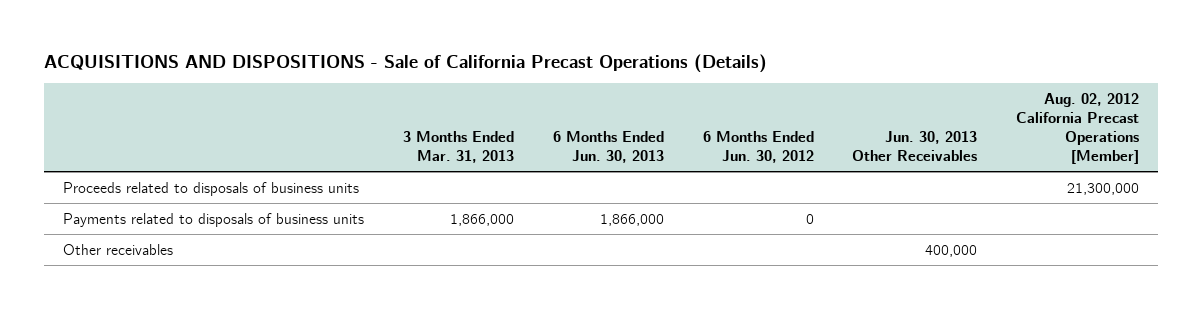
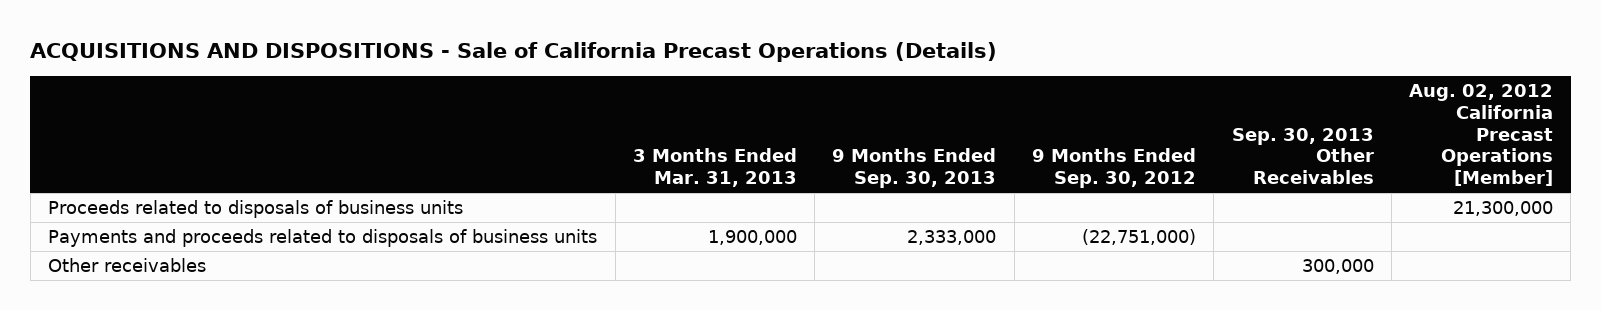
[552,130,664,163] 6 Months Ended Jun. 30, 2013 -> none
[702,130,814,163] 6 Months Ended Jun. 30, 2012 -> none
[852,130,978,161] Jun. 30, 2013 Other Receivables -> none
none -> [832,148,997,189] 9 Months Ended Sep. 30, 2013
none -> [1031,148,1196,189] 9 Months Ended Sep. 30, 2012
none -> [1231,127,1374,185] Sep. 30, 2013 Other Receivables
[63,212,365,227] Payments related to disposals of business units -> [48,228,598,247] Payments and proceeds related to disposals of business units
[450,213,515,226] 1,866,000 -> [707,229,797,245] 1,900,000

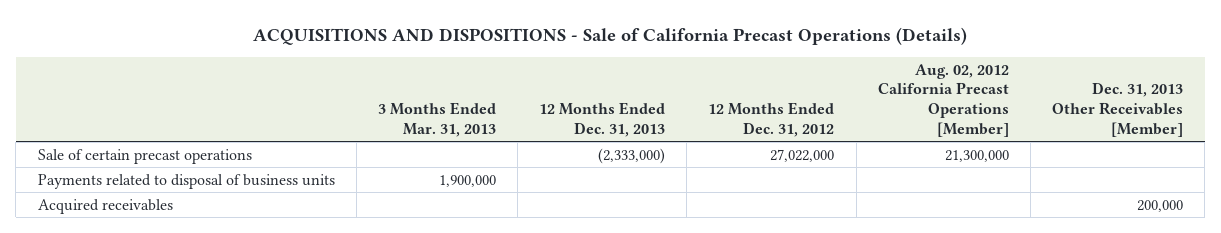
[832,148,997,189] 9 Months Ended Sep. 30, 2013 -> none
[1031,148,1196,189] 9 Months Ended Sep. 30, 2012 -> none
[1231,127,1374,185] Sep. 30, 2013 Other Receivables -> none
none -> [539,102,666,137] 12 Months Ended Dec. 31, 2013
none -> [708,102,835,137] 12 Months Ended Dec. 31, 2012
none -> [1051,82,1183,137] Dec. 31, 2013 Other Receivables [Member]
[48,199,464,218] Proceeds related to disposals of business units -> [37,148,252,164] Sale of certain precast operations
[48,228,598,247] Payments and proceeds related to disposals of business units -> [37,173,335,189] Payments related to disposal of business units
[48,257,207,272] Other receivables -> [37,198,173,214] Acquired receivables

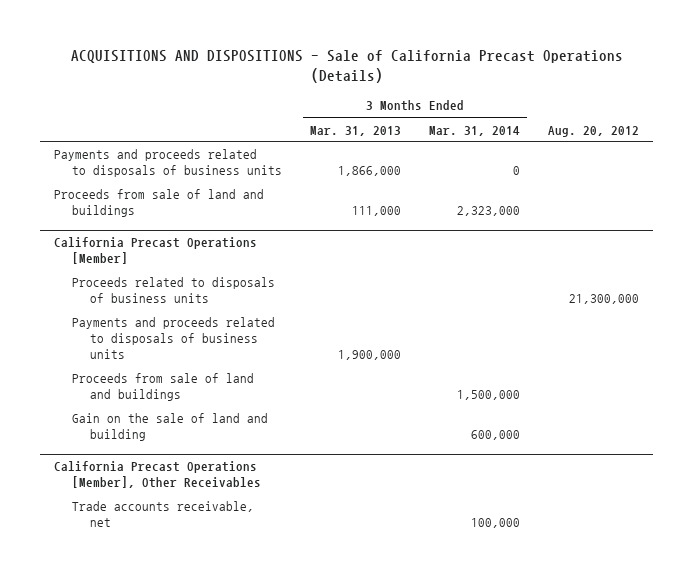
[539,102,666,137] 12 Months Ended Dec. 31, 2013 -> none
[708,102,835,137] 12 Months Ended Dec. 31, 2012 -> none
[877,63,1009,137] Aug. 02, 2012 California Precast Operations [Member] -> none
[1051,82,1183,137] Dec. 31, 2013 Other Receivables [Member] -> none
none -> [429,125,521,136] Mar. 31, 2014
none -> [548,125,640,137] Aug. 20, 2012
[37,148,252,164] Sale of certain precast operations -> none
[37,198,173,214] Acquired receivables -> none
[37,173,335,189] Payments related to disposal of business units -> [53,149,283,178] Payments and proceeds related to disposals of business units
[438,174,496,187] 1,900,000 -> [338,166,402,177] 1,866,000
none -> [53,189,264,218] Proceeds from sale of land and buildings
none -> [53,237,257,265] California Precast Operations [Member]
none -> [72,277,276,304] Proceeds related to disposals of business units
none -> [72,317,276,360] Payments and proceeds related to disposals of business units
none -> [72,373,255,402] Proceeds from sale of land and buildings
none -> [72,413,269,442] Gain on the sale of land and building
none -> [53,461,262,489] California Precast Operations [Member], Other Receivables
none -> [72,501,255,528] Trade accounts receivable, net

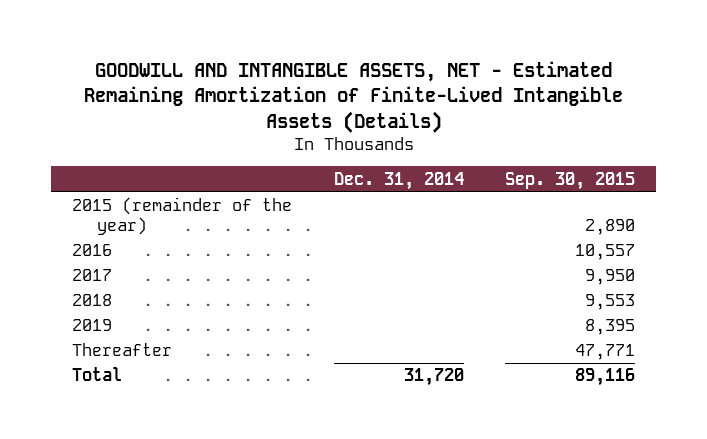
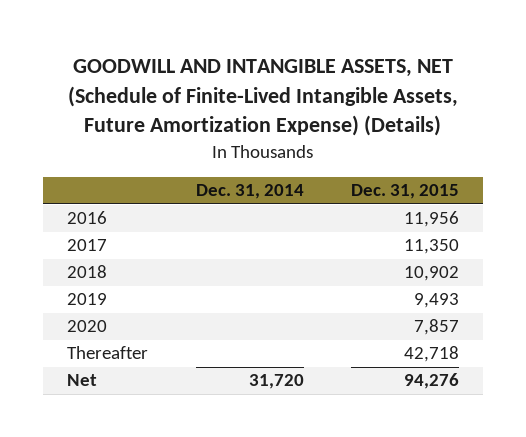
[83,60,623,133] GOODWILL AND INTANGIBLE ASSETS, NET - Estimated Remaining Amortization of Finite-Lived Intangible Assets (Details) -> [68,58,459,137] GOODWILL AND INTANGIBLE ASSETS, NET (Schedule of Finite-Lived Intangible Assets, Future Amortization Expense) (Details)
[504,171,635,190] Sep. 30, 2015 -> none
none -> [351,184,460,200] Dec. 31, 2015
[72,197,293,235] 2015 (remainder of the year) -> none
none -> [67,320,108,333] 2020
[72,367,123,382] Total -> [67,374,98,387] Net

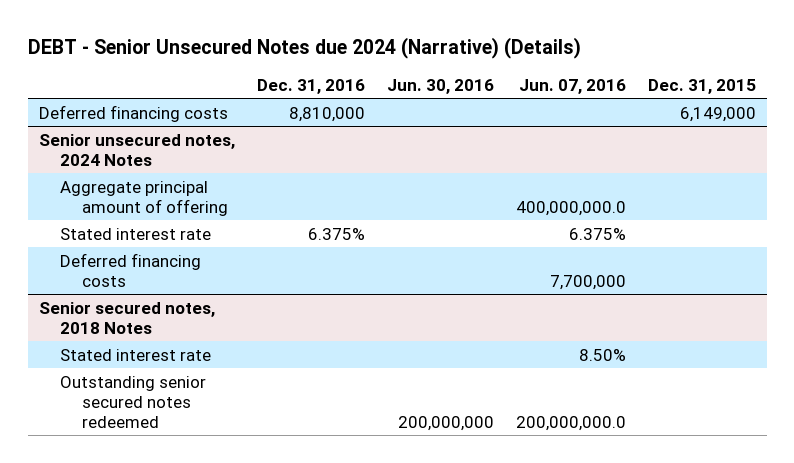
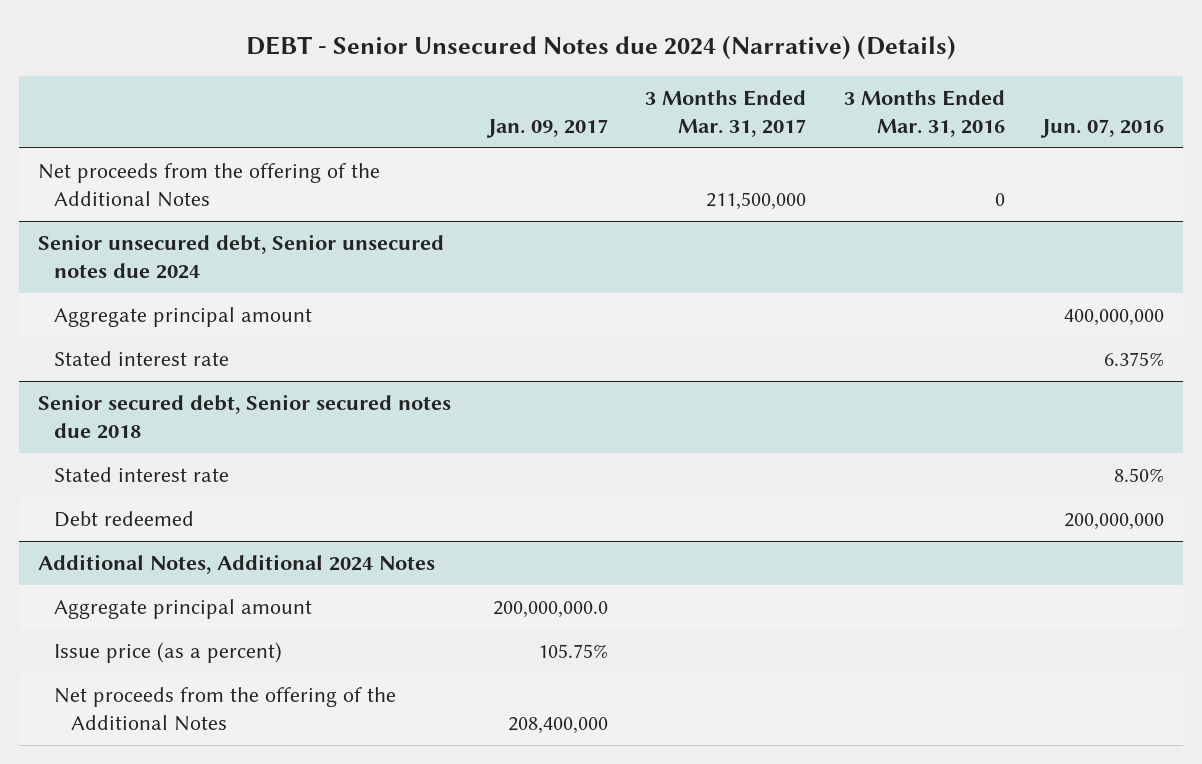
[256,78,365,94] Dec. 31, 2016 -> none
[386,78,494,94] Jun. 30, 2016 -> none
[647,78,756,94] Dec. 31, 2015 -> none
none -> [486,119,609,139] Jan. 09, 2017
none -> [645,90,807,138] 3 Months Ended Mar. 31, 2017
none -> [843,90,1005,138] 3 Months Ended Mar. 31, 2016
[38,104,228,122] Deferred financing costs -> none
none -> [37,163,380,208] Net proceeds from the offering of the Additional Notes
[38,133,235,166] Senior unsecured notes, 2024 Notes -> [37,234,444,280] Senior unsecured debt, Senior unsecured notes due 2024
[60,180,228,216] Aggregate principal amount of offering -> [54,307,313,328] Aggregate principal amount
[515,200,626,216] 400,000,000.0 -> [1064,309,1165,327] 400,000,000
[60,252,202,287] Deferred financing costs -> none
[38,301,215,334] Senior secured notes, 2018 Notes -> [37,394,451,440] Senior secured debt, Senior secured notes due 2018
[60,375,207,428] Outstanding senior secured notes redeemed -> none
none -> [54,511,195,528] Debt redeemed
none -> [37,554,435,575] Additional Notes, Additional 2024 Notes
none -> [54,599,313,620] Aggregate principal amount
none -> [54,642,283,664] Issue price (as a percent)
none -> [54,687,397,732] Net proceeds from the offering of the Additional Notes

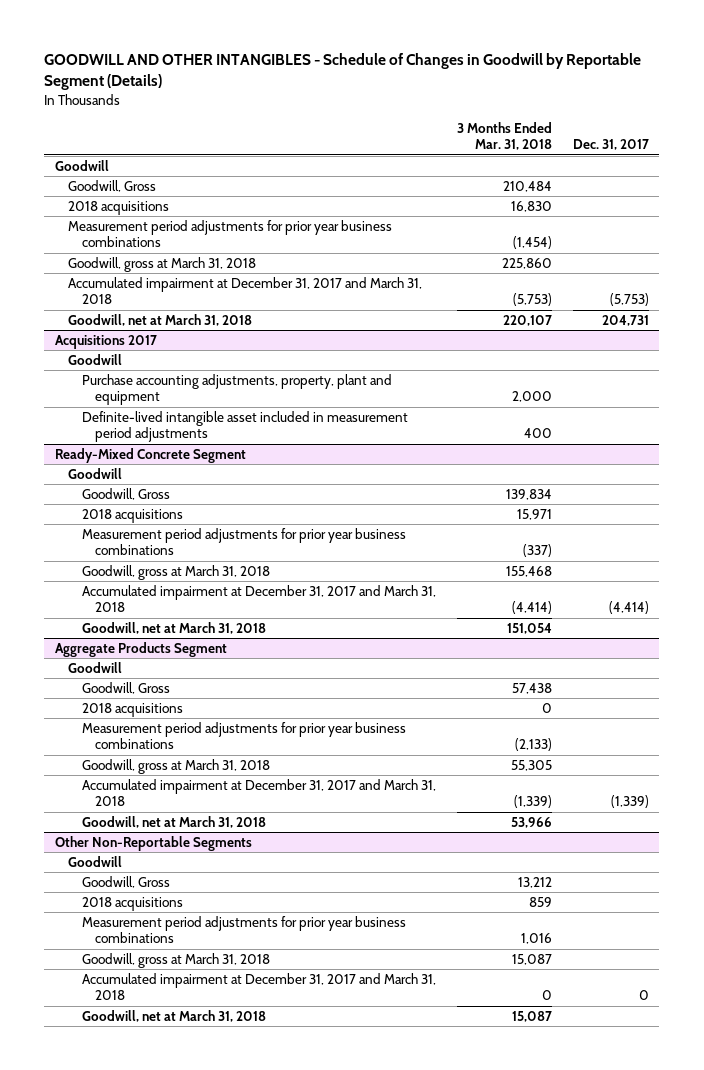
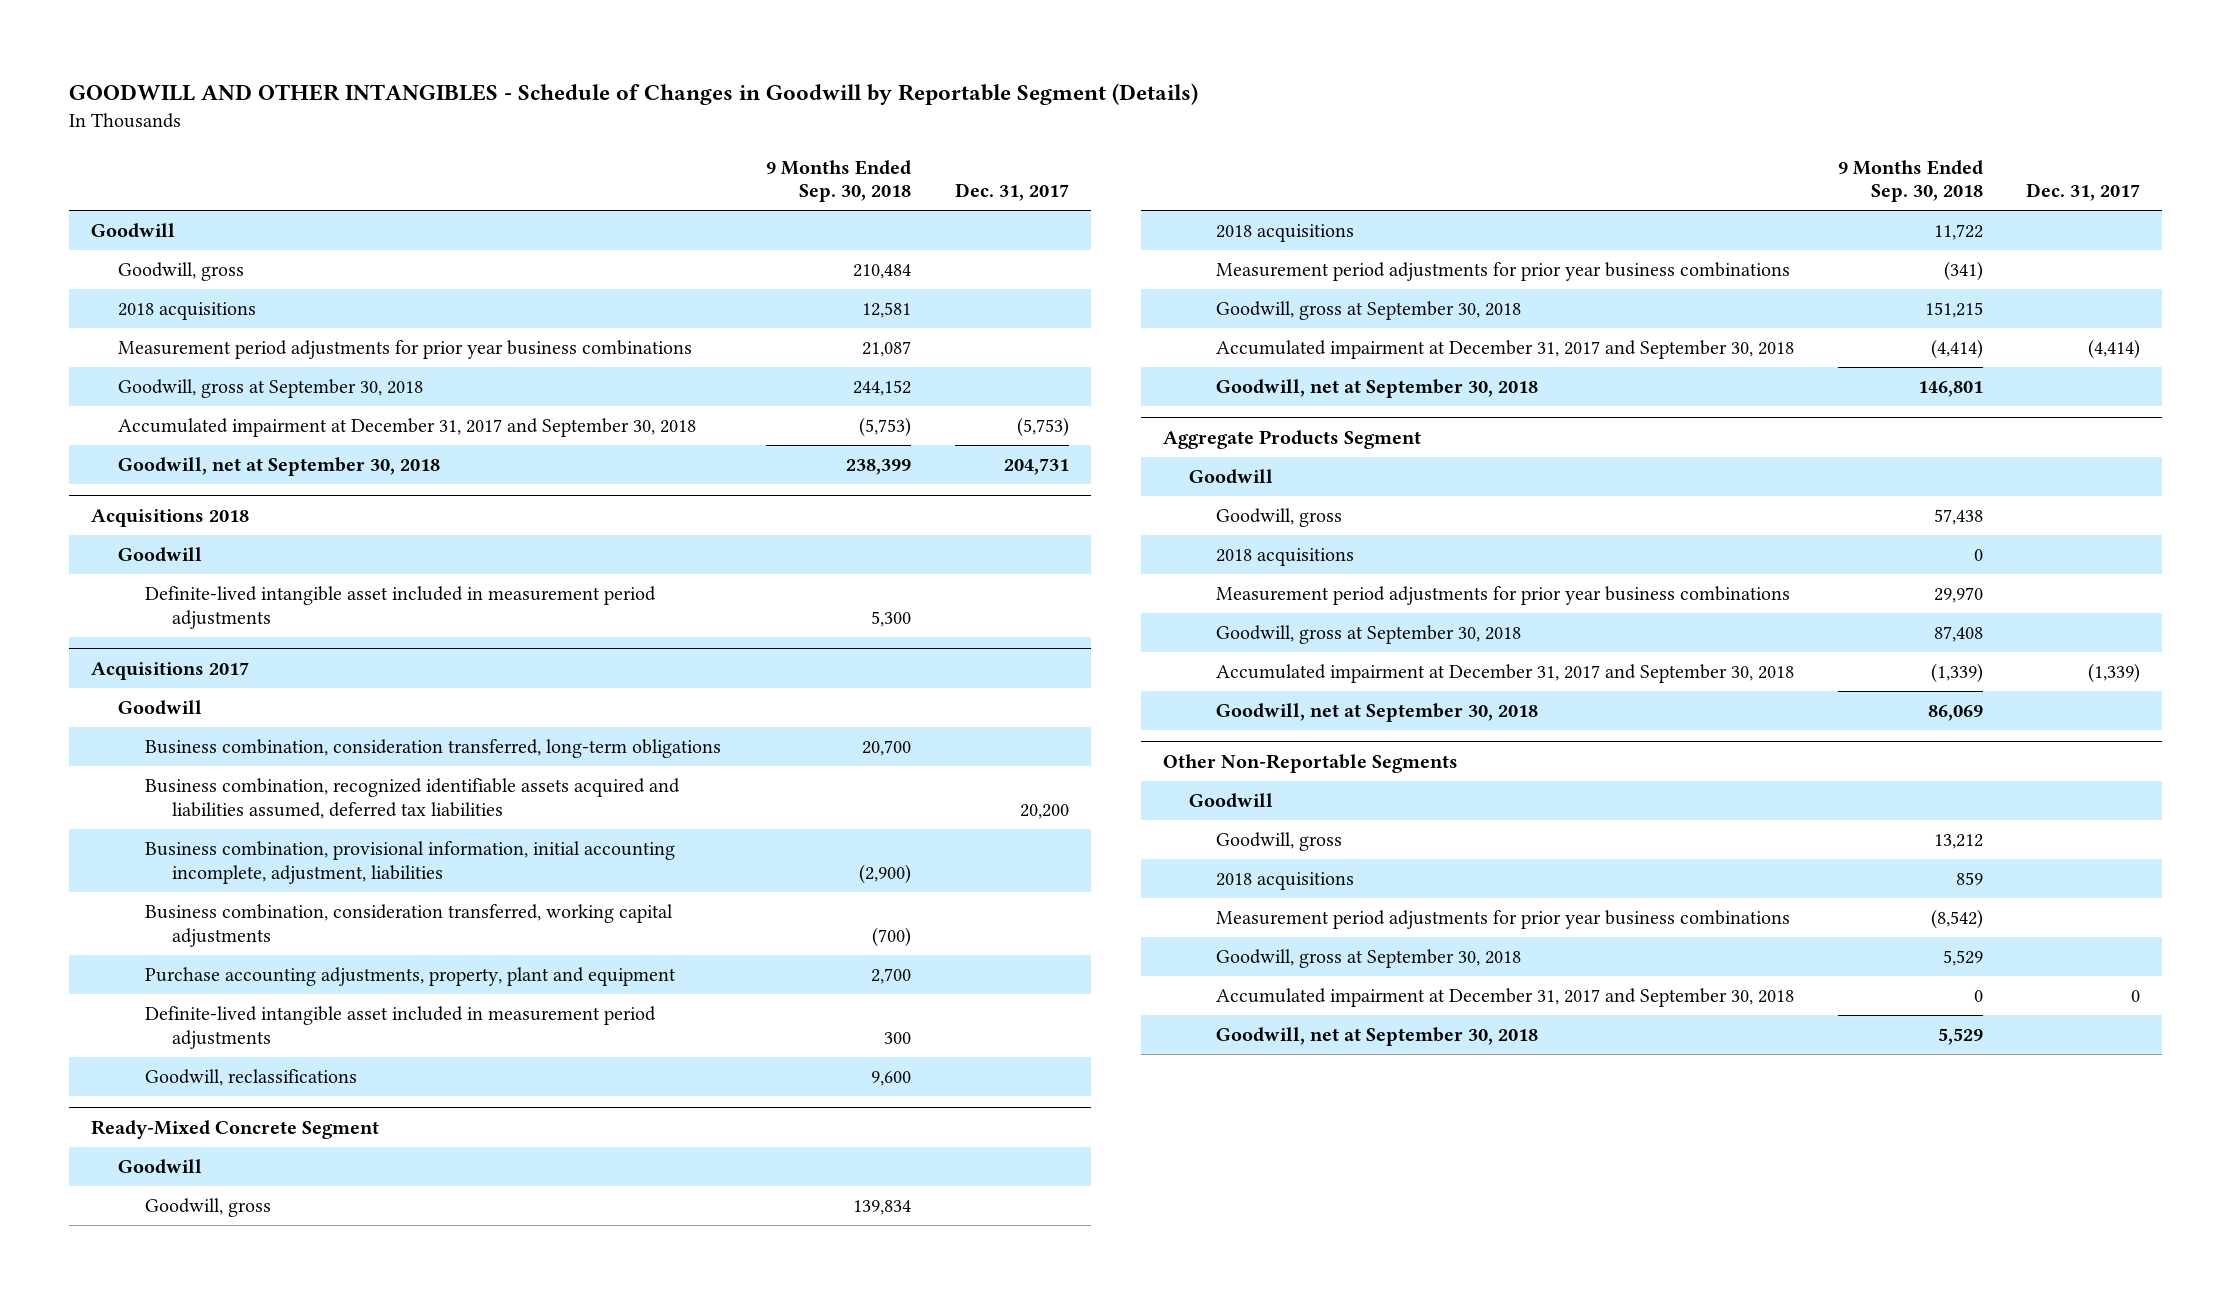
[456,122,552,151] 3 Months Ended Mar. 31, 2018 -> none
none -> [766,159,912,203] 9 Months Ended Sep. 30, 2018
[68,179,157,192] Goodwill, Gross -> [118,262,245,282] Goodwill, gross
[68,256,257,272] Goodwill, gross at March 31, 2018 -> [118,379,424,399] Goodwill, gross at September 30, 2018
[68,276,423,305] Accumulated impairment at December 31, 2017 and March 31, 2018 -> [118,418,697,438] Accumulated impairment at December 31, 2017 and September 30, 2018
[68,313,253,326] Goodwill, net at March 31, 2018 -> [118,457,441,477] Goodwill, net at September 30, 2018
none -> [91,508,250,527] Acquisitions 2018
none -> [118,547,203,563] Goodwill
none -> [144,586,656,629] Definite-lived intangible asset included in measurement period adjustments
none -> [144,739,721,759] Business combination, consideration transferred, long-term obligations
none -> [144,778,680,819] Business combination, recognized identifiable assets acquired and liabilities assumed, deferred tax liabilities
none -> [144,841,675,884] Business combination, provisional information, initial accounting incomplete, adjustment, liabilities
none -> [144,904,673,947] Business combination, consideration transferred, working capital adjustments
none -> [144,1069,357,1087] Goodwill, reclassifications
[81,487,170,500] Goodwill, Gross -> [144,1198,271,1218] Goodwill, gross
[81,564,270,580] Goodwill, gross at March 31, 2018 -> [1216,301,1522,321] Goodwill, gross at September 30, 2018
[81,584,436,613] Accumulated impairment at December 31, 2017 and March 31, 2018 -> [1216,340,1795,360] Accumulated impairment at December 31, 2017 and September 30, 2018
[81,621,266,634] Goodwill, net at March 31, 2018 -> [1216,379,1539,399] Goodwill, net at September 30, 2018
[81,681,170,694] Goodwill, Gross -> [1216,508,1343,528] Goodwill, gross
[81,758,270,774] Goodwill, gross at March 31, 2018 -> [1216,625,1522,645] Goodwill, gross at September 30, 2018
[81,778,436,807] Accumulated impairment at December 31, 2017 and March 31, 2018 -> [1216,664,1795,684] Accumulated impairment at December 31, 2017 and September 30, 2018
[81,815,266,828] Goodwill, net at March 31, 2018 -> [1216,703,1539,723] Goodwill, net at September 30, 2018
[81,875,170,888] Goodwill, Gross -> [1216,832,1343,852] Goodwill, gross
[81,952,270,968] Goodwill, gross at March 31, 2018 -> [1216,949,1522,969] Goodwill, gross at September 30, 2018
[81,972,436,1001] Accumulated impairment at December 31, 2017 and March 31, 2018 -> [1216,988,1795,1008] Accumulated impairment at December 31, 2017 and September 30, 2018
[81,1009,266,1022] Goodwill, net at March 31, 2018 -> [1216,1027,1539,1047] Goodwill, net at September 30, 2018

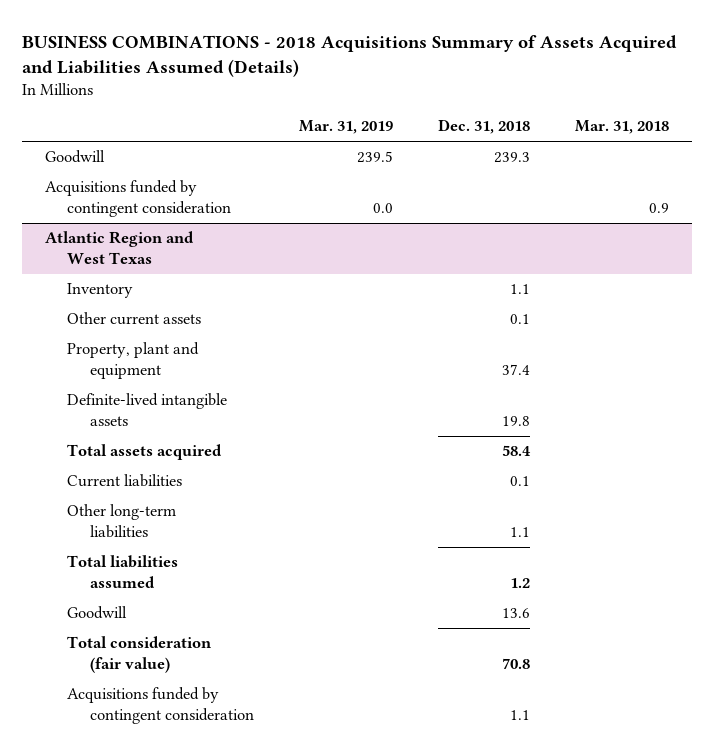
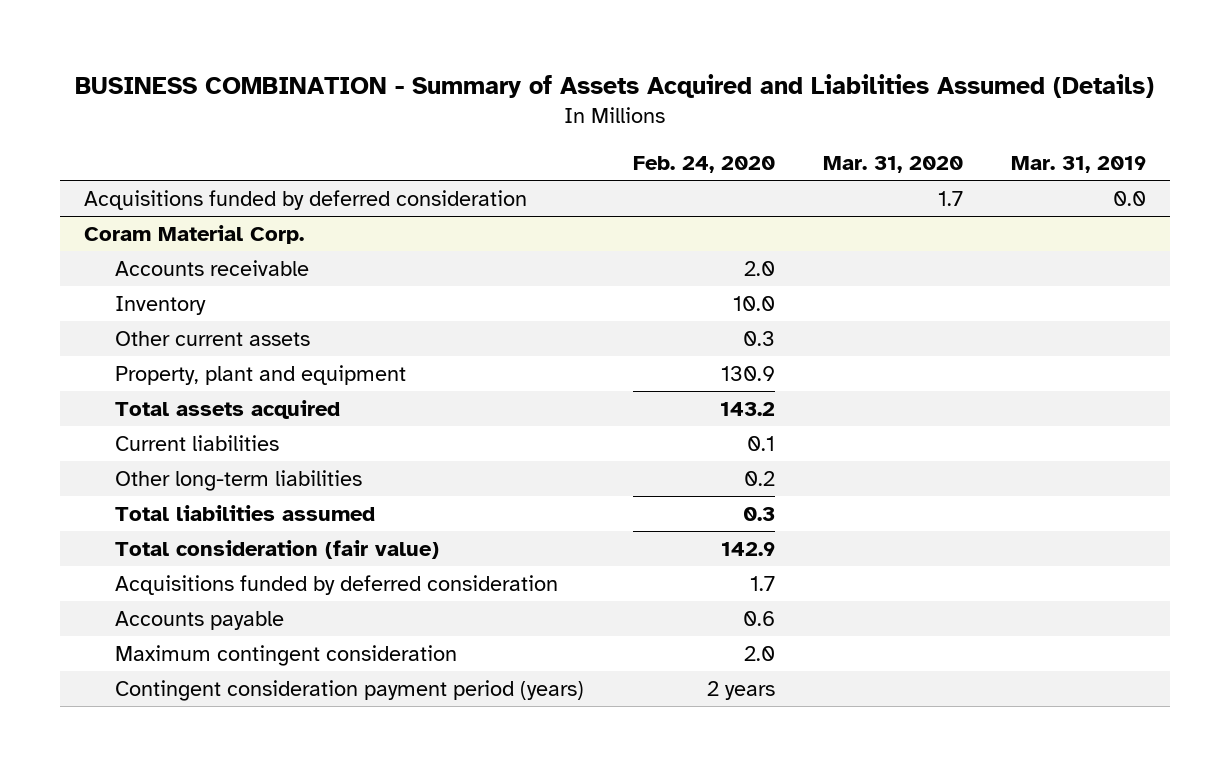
[22,34,678,78] BUSINESS COMBINATIONS - 2018 Acquisitions Summary of Assets Acquired and Liabilities Assumed (Details) -> [75,73,1155,98] BUSINESS COMBINATION - Summary of Assets Acquired and Liabilities Assumed (Details)
[438,119,531,135] Dec. 31, 2018 -> none
[575,120,670,135] Mar. 31, 2018 -> none
none -> [632,156,775,174] Feb. 24, 2020
none -> [823,156,964,174] Mar. 31, 2020
[45,150,106,164] Goodwill -> none
[45,231,195,265] Atlantic Region and West Texas -> none
[67,283,134,299] Inventory -> none
[67,312,202,326] Other current assets -> none
[67,342,200,380] Property, plant and equipment -> none
[67,393,228,427] Definite-lived intangible assets -> none
[67,444,223,461] Total assets acquired -> none
[67,474,183,488] Current liabilities -> none
[67,504,177,539] Other long-term liabilities -> none
[67,555,179,589] Total liabilities assumed -> none
[67,606,128,620] Goodwill -> none
[67,636,213,674] Total consideration (fair value) -> none
[67,687,254,725] Acquisitions funded by contingent consideration -> none
[45,180,232,218] Acquisitions funded by contingent consideration -> [83,190,527,211] Acquisitions funded by deferred consideration
none -> [83,225,304,245] Coram Material Corp.
none -> [115,260,310,277] Accounts receivable
none -> [115,296,207,316] Inventory
none -> [115,331,311,347] Other current assets
none -> [115,365,407,386] Property, plant and equipment
none -> [115,400,341,420] Total assets acquired
none -> [115,435,280,452] Current liabilities
none -> [115,470,363,492] Other long-term liabilities
none -> [115,505,376,522] Total liabilities assumed
none -> [115,540,440,560] Total consideration (fair value)
none -> [115,575,559,596] Acquisitions funded by deferred consideration
none -> [115,611,285,631] Accounts payable
none -> [115,645,458,667] Maximum contingent consideration
none -> [115,680,585,702] Contingent consideration payment period (years)

